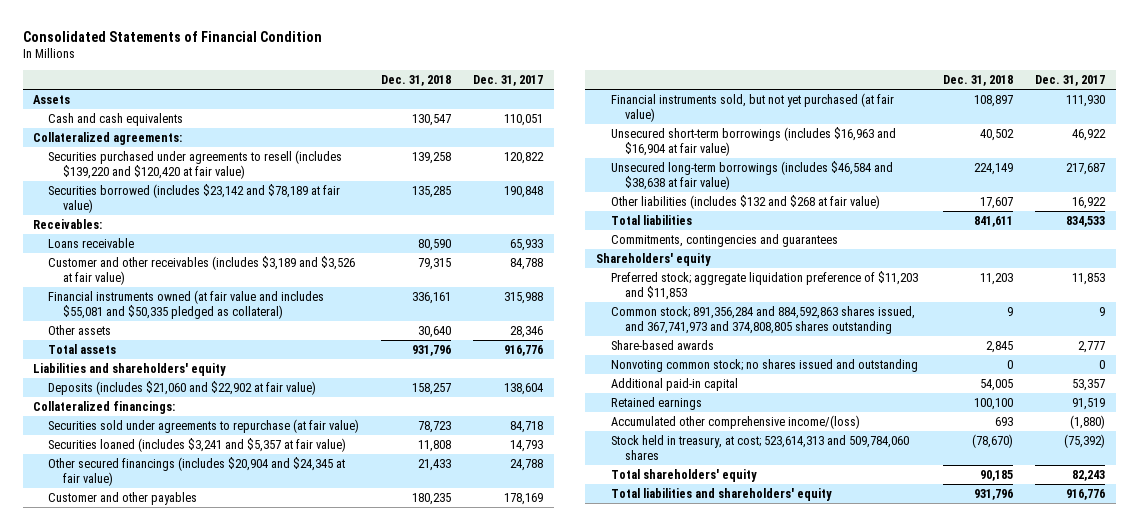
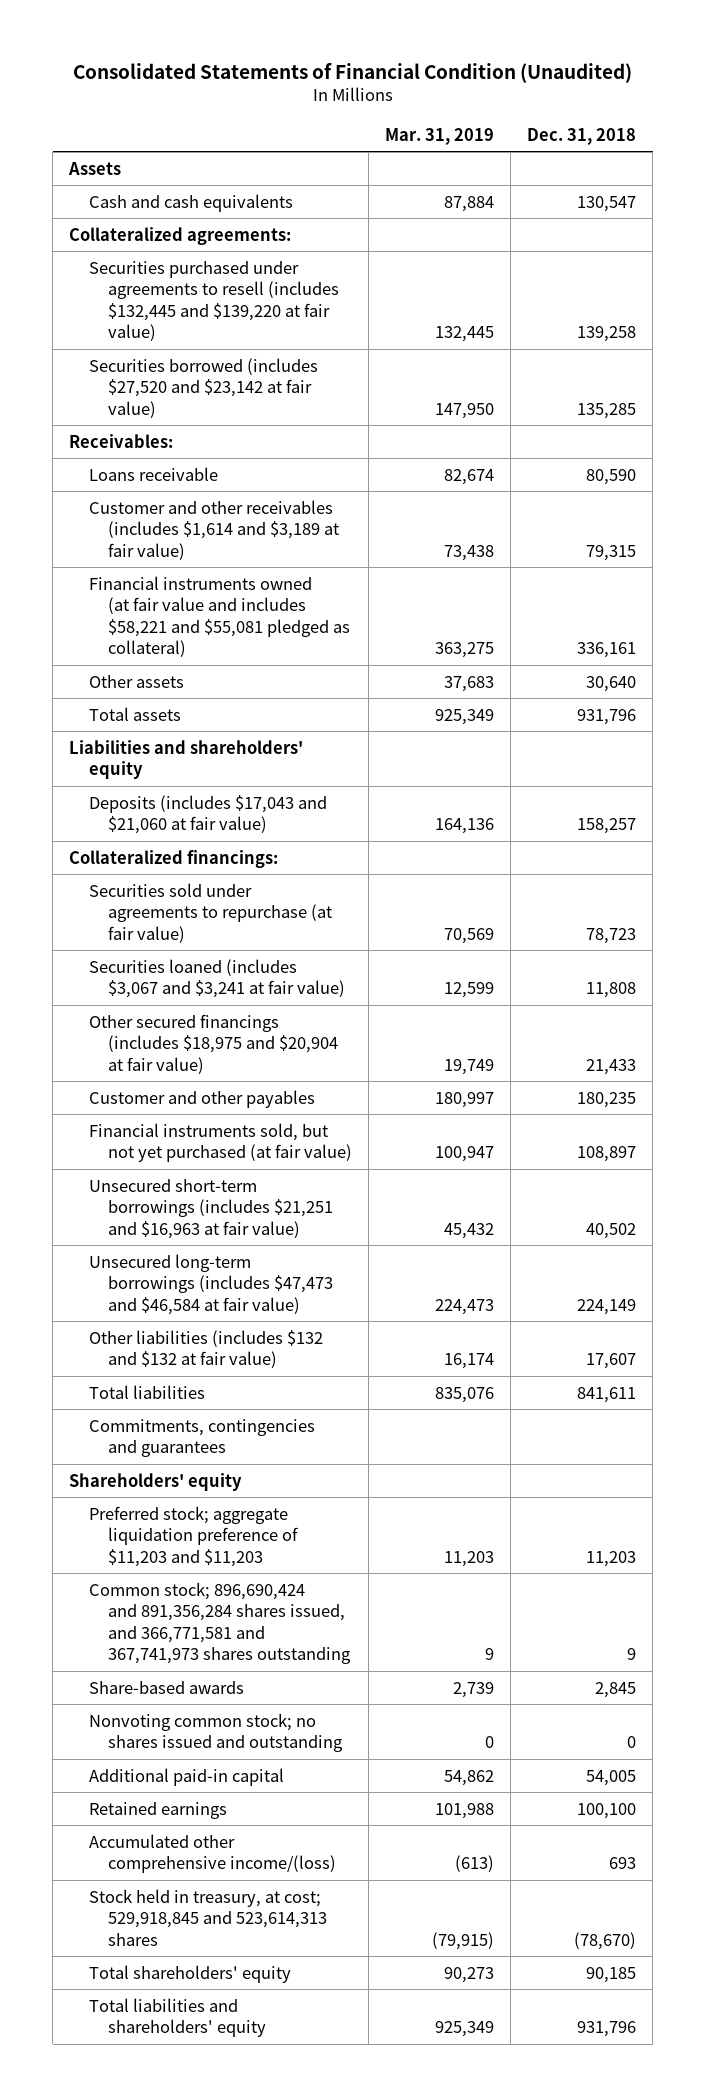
[22,30,322,42] Consolidated Statements of Financial Condition -> [72,62,632,83] Consolidated Statements of Financial Condition (Unaudited)
[473,75,544,87] Dec. 31, 2017 -> none
none -> [385,127,495,145] Mar. 31, 2019
[48,149,343,179] Securities purchased under agreements to resell (includes $139,220 and $120,420 at fair value) -> [88,260,339,342] Securities purchased under agreements to resell (includes $132,445 and $139,220 at fair value)
[48,183,341,213] Securities borrowed (includes $23,142 and $78,189 at fair value) -> [88,357,318,418] Securities borrowed (includes $27,520 and $23,142 at fair value)
[48,255,356,285] Customer and other receivables (includes $3,189 and $3,526 at fair value) -> [88,499,339,560] Customer and other receivables (includes $1,614 and $3,189 at fair value)
[48,289,325,319] Financial instruments owned (at fair value and includes $55,081 and $50,335 pledged as collateral) -> [88,575,350,658] Financial instruments owned (at fair value and includes $58,221 and $55,081 pledged as collateral)
[48,380,317,395] Deposits (includes $21,060 and $22,902 at fair value) -> [88,794,327,835] Deposits (includes $17,043 and $21,060 at fair value)
[48,437,347,452] Securities loaned (includes $3,241 and $5,357 at fair value) -> [88,958,345,999] Securities loaned (includes $3,067 and $3,241 at fair value)
[48,456,346,486] Other secured financings (includes $20,904 and $24,345 at fair value) -> [88,1013,338,1074] Other secured financings (includes $18,975 and $20,904 at fair value)
[610,126,896,156] Unsecured short-term borrowings (includes $16,963 and $16,904 at fair value) -> [88,1178,333,1239] Unsecured short-term borrowings (includes $21,251 and $16,963 at fair value)
[610,160,893,190] Unsecured long-term borrowings (includes $46,584 and $38,638 at fair value) -> [88,1253,333,1315] Unsecured long-term borrowings (includes $47,473 and $46,584 at fair value)
[610,194,880,209] Other liabilities (includes $132 and $268 at fair value) -> [88,1329,323,1369] Other liabilities (includes $132 and $132 at fair value)
[610,270,918,300] Preferred stock; aggregate liquidation preference of $11,203 and $11,853 -> [88,1505,298,1567] Preferred stock; aggregate liquidation preference of $11,203 and $11,203
[610,305,915,334] Common stock; 891,356,284 and 884,592,863 shares issued, and 367,741,973 and 374,808,805 shares outstanding -> [88,1581,351,1665] Common stock; 896,690,424 and 891,356,284 shares issued, and 366,771,581 and 367,741,973 shares outstanding
[610,434,909,460] Stock held in treasury, at cost; 523,614,313 and 509,784,060 shares -> [88,1888,327,1946] Stock held in treasury, at cost; 529,918,845 and 523,614,313 shares

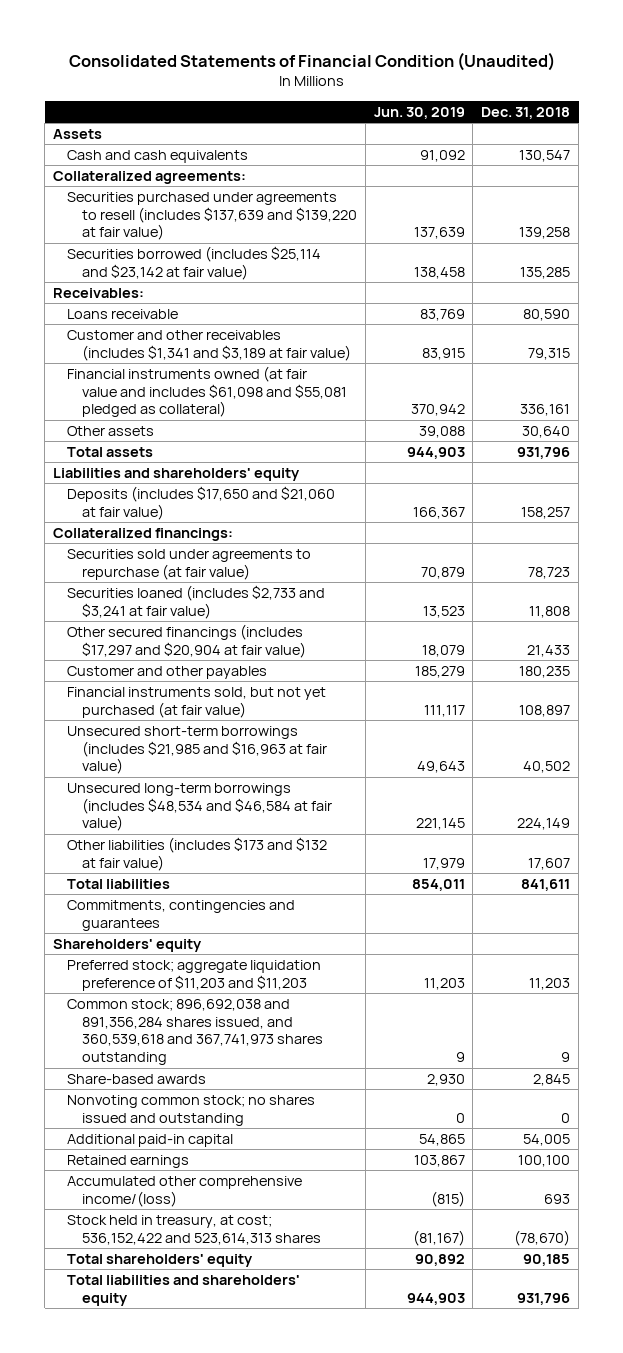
[385,127,495,145] Mar. 31, 2019 -> none
none -> [373,106,465,119] Jun. 30, 2019
[88,260,339,342] Securities purchased under agreements to resell (includes $132,445 and $139,220 at fair value) -> [67,192,358,241] Securities purchased under agreements to resell (includes $137,639 and $139,220 at fair value)
[88,357,318,418] Securities borrowed (includes $27,520 and $23,142 at fair value) -> [67,246,322,280] Securities borrowed (includes $25,114 and $23,142 at fair value)
[88,499,339,560] Customer and other receivables (includes $1,614 and $3,189 at fair value) -> [67,330,352,361] Customer and other receivables (includes $1,341 and $3,189 at fair value)
[88,575,350,658] Financial instruments owned (at fair value and includes $58,221 and $55,081 pledged as collateral) -> [67,366,348,418] Financial instruments owned (at fair value and includes $61,098 and $55,081 pledged as collateral)
[88,794,327,835] Deposits (includes $17,043 and $21,060 at fair value) -> [67,486,336,520] Deposits (includes $17,650 and $21,060 at fair value)
[88,958,345,999] Securities loaned (includes $3,067 and $3,241 at fair value) -> [67,585,326,619] Securities loaned (includes $2,733 and $3,241 at fair value)
[88,1013,338,1074] Other secured financings (includes $18,975 and $20,904 at fair value) -> [67,624,307,658] Other secured financings (includes $17,297 and $20,904 at fair value)
[88,1178,333,1239] Unsecured short-term borrowings (includes $21,251 and $16,963 at fair value) -> [67,726,328,775] Unsecured short-term borrowings (includes $21,985 and $16,963 at fair value)
[88,1253,333,1315] Unsecured long-term borrowings (includes $47,473 and $46,584 at fair value) -> [67,783,333,832] Unsecured long-term borrowings (includes $48,534 and $46,584 at fair value)
[88,1329,323,1369] Other liabilities (includes $132 and $132 at fair value) -> [67,837,328,871] Other liabilities (includes $173 and $132 at fair value)
[88,1581,351,1665] Common stock; 896,690,424 and 891,356,284 shares issued, and 366,771,581 and 367,741,973 shares outstanding -> [67,999,324,1066] Common stock; 896,692,038 and 891,356,284 shares issued, and 360,539,618 and 367,741,973 shares outstanding
[88,1888,327,1946] Stock held in treasury, at cost; 529,918,845 and 523,614,313 shares -> [67,1215,322,1245] Stock held in treasury, at cost; 536,152,422 and 523,614,313 shares

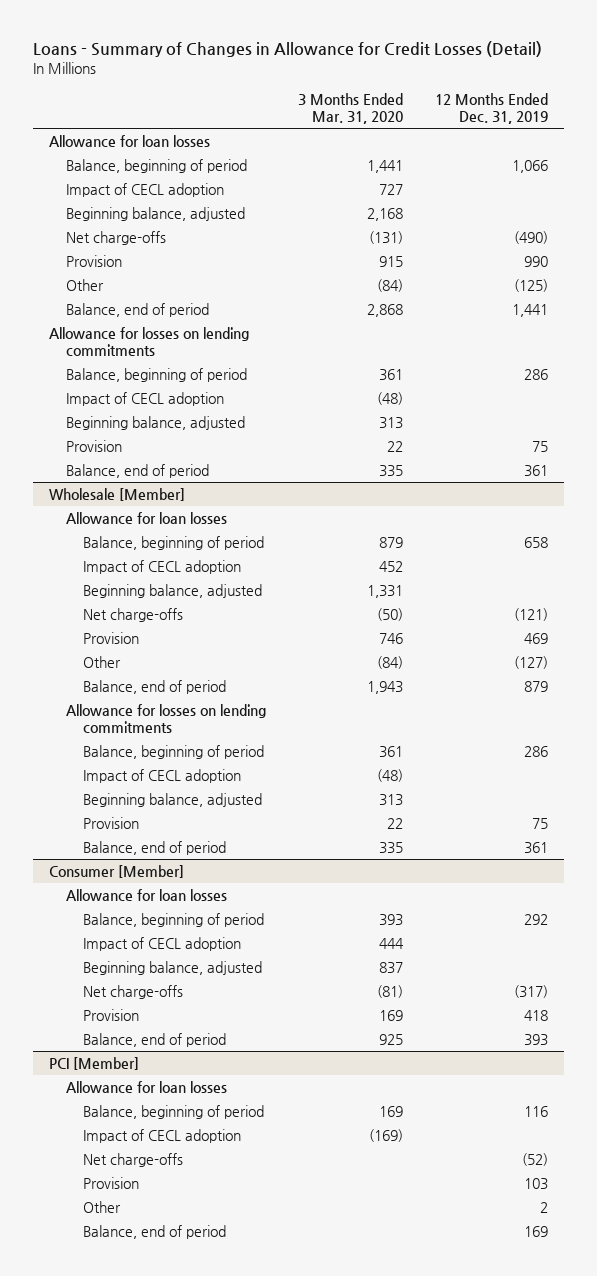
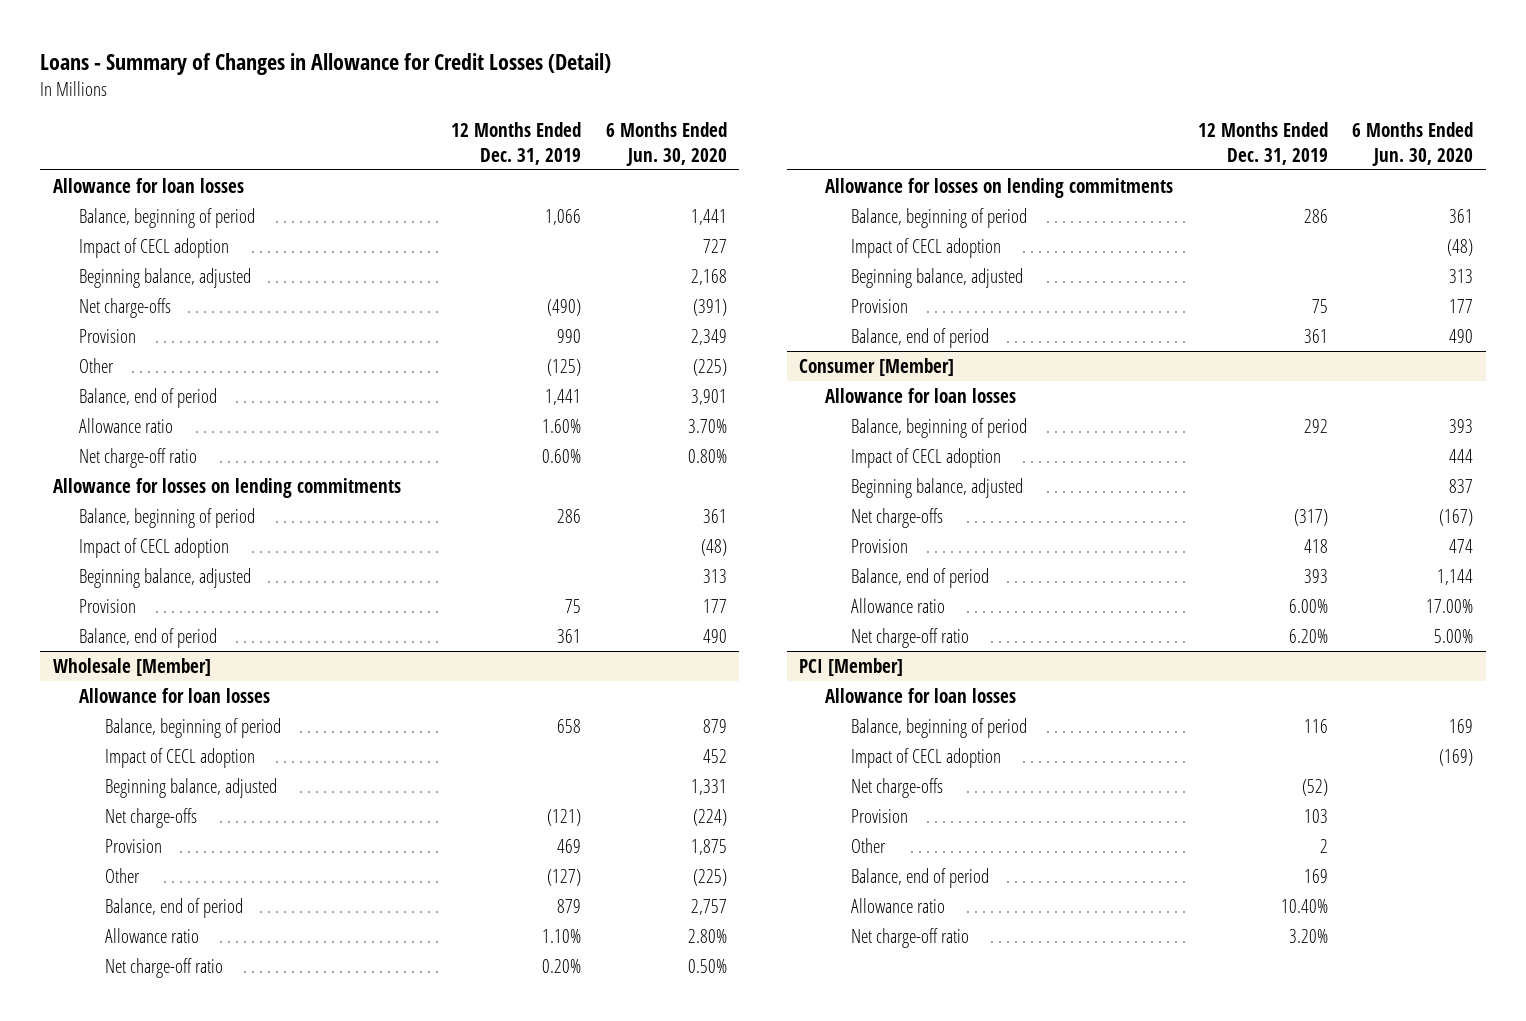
[298,92,404,125] 3 Months Ended Mar. 31, 2020 -> none
none -> [605,121,727,166] 6 Months Ended Jun. 30, 2020
none -> [78,417,173,433] Allowance ratio
none -> [78,447,197,468] Net charge-off ratio
none -> [104,927,199,943] Allowance ratio
none -> [104,957,223,978] Net charge-off ratio
none -> [851,597,946,613] Allowance ratio
none -> [851,627,970,648] Net charge-off ratio
none -> [851,897,946,913] Allowance ratio
none -> [851,927,970,948] Net charge-off ratio

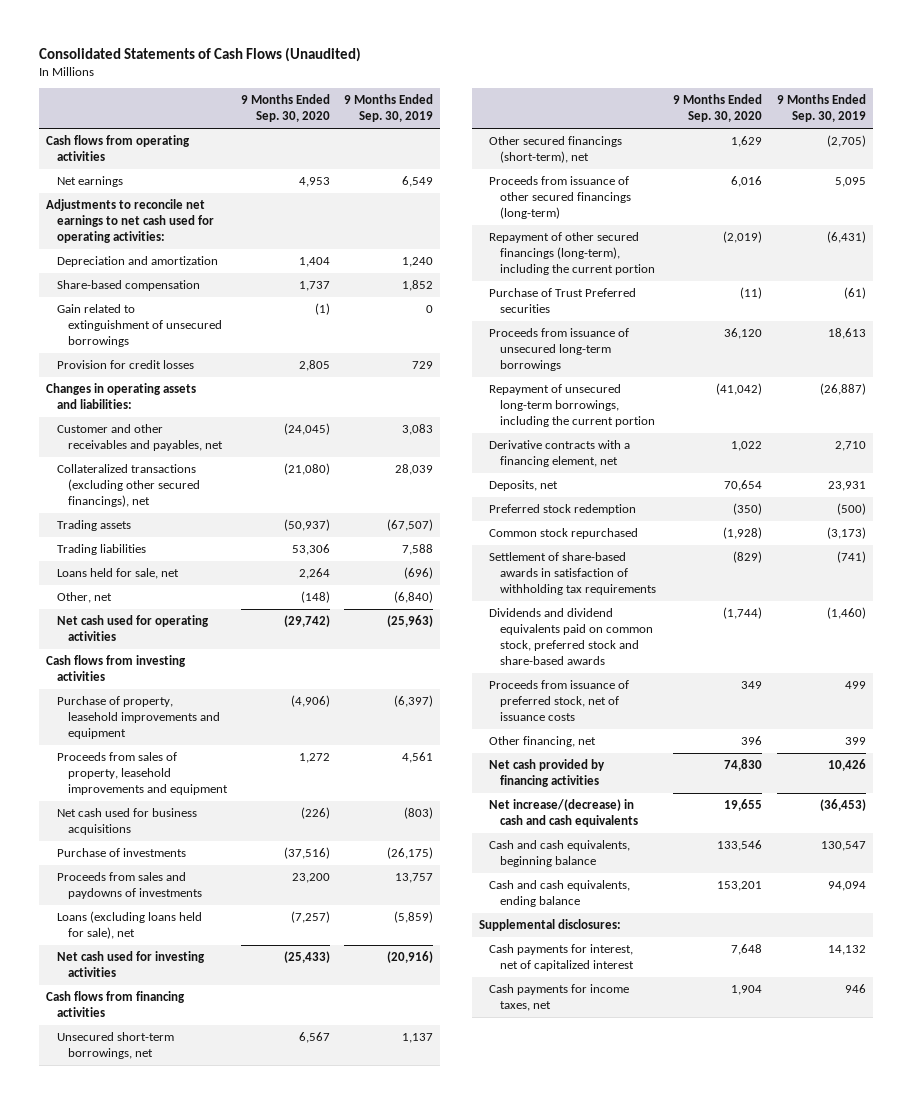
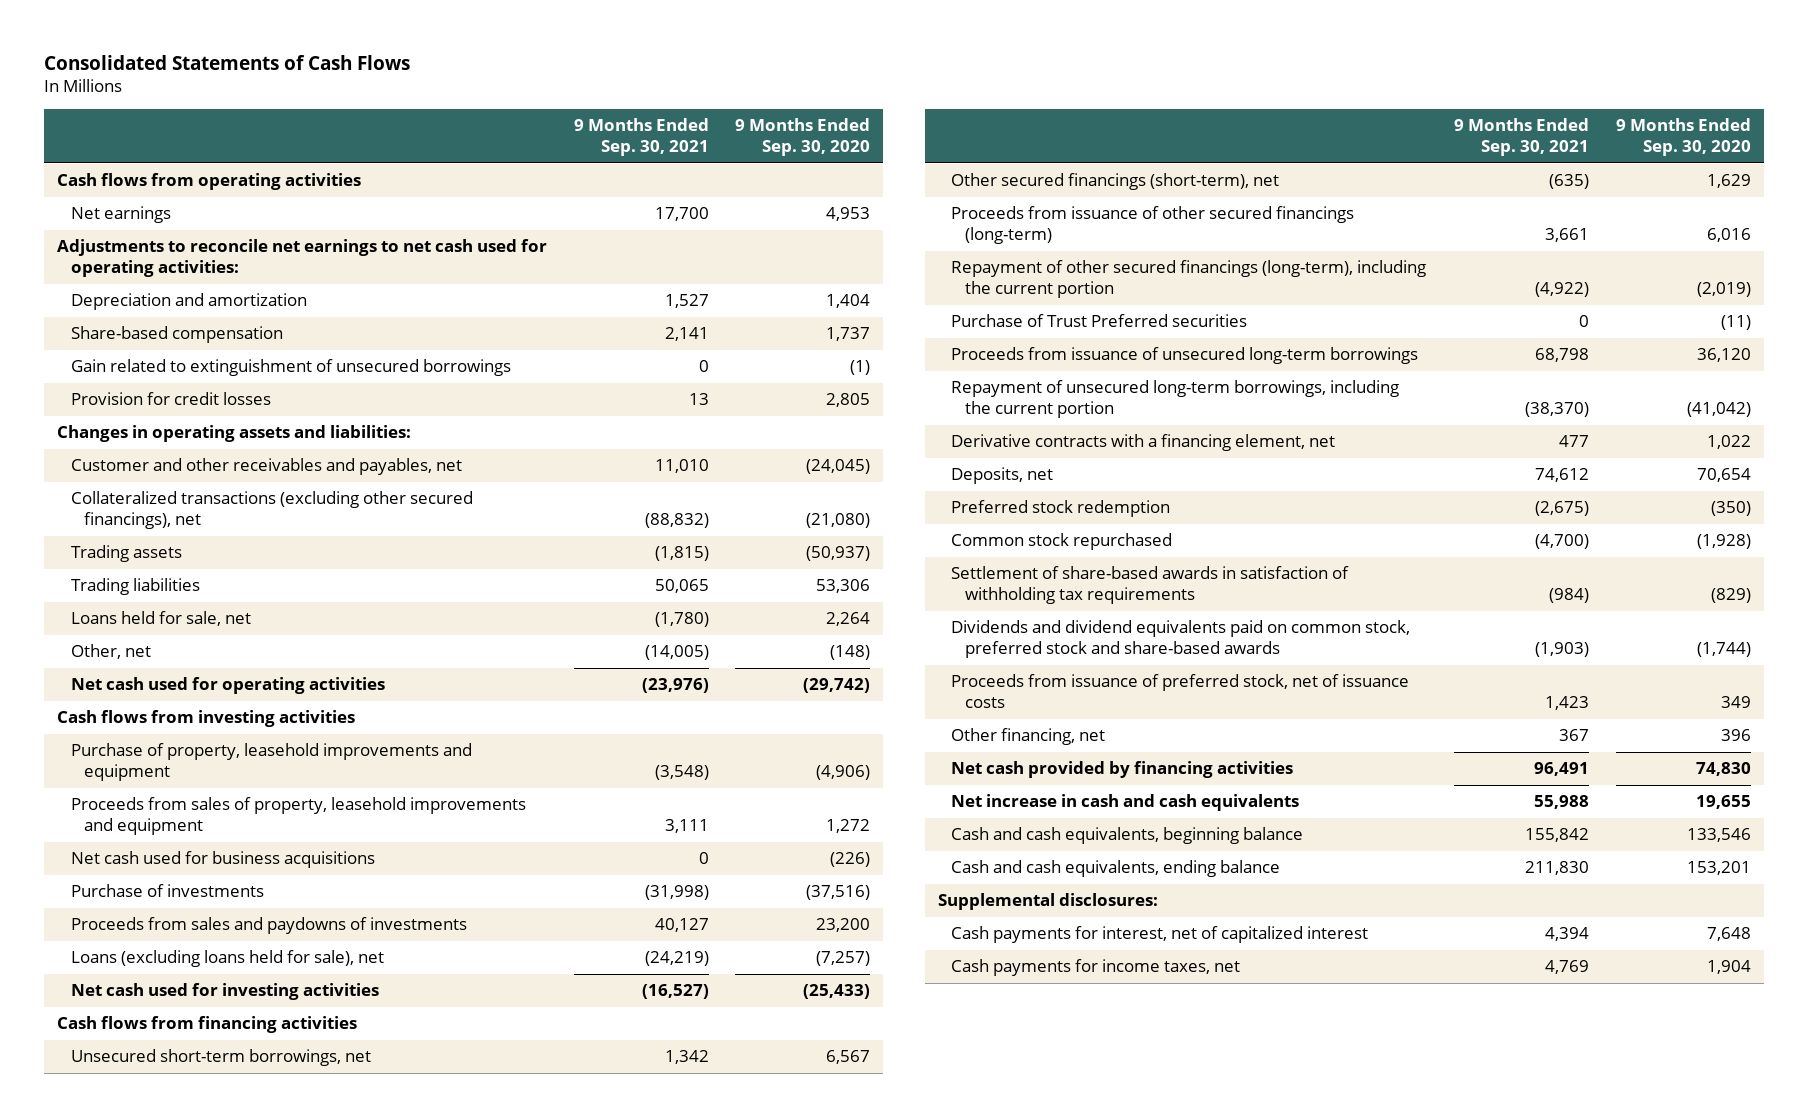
[39,46,362,62] Consolidated Statements of Cash Flows (Unaudited) -> [44,54,411,70] Consolidated Statements of Cash Flows
[344,94,434,123] 9 Months Ended Sep. 30, 2019 -> none
none -> [573,117,709,157] 9 Months Ended Sep. 30, 2021
[489,798,639,828] Net increase/(decrease) in cash and cash equivalents -> [951,794,1300,812] Net increase in cash and cash equivalents

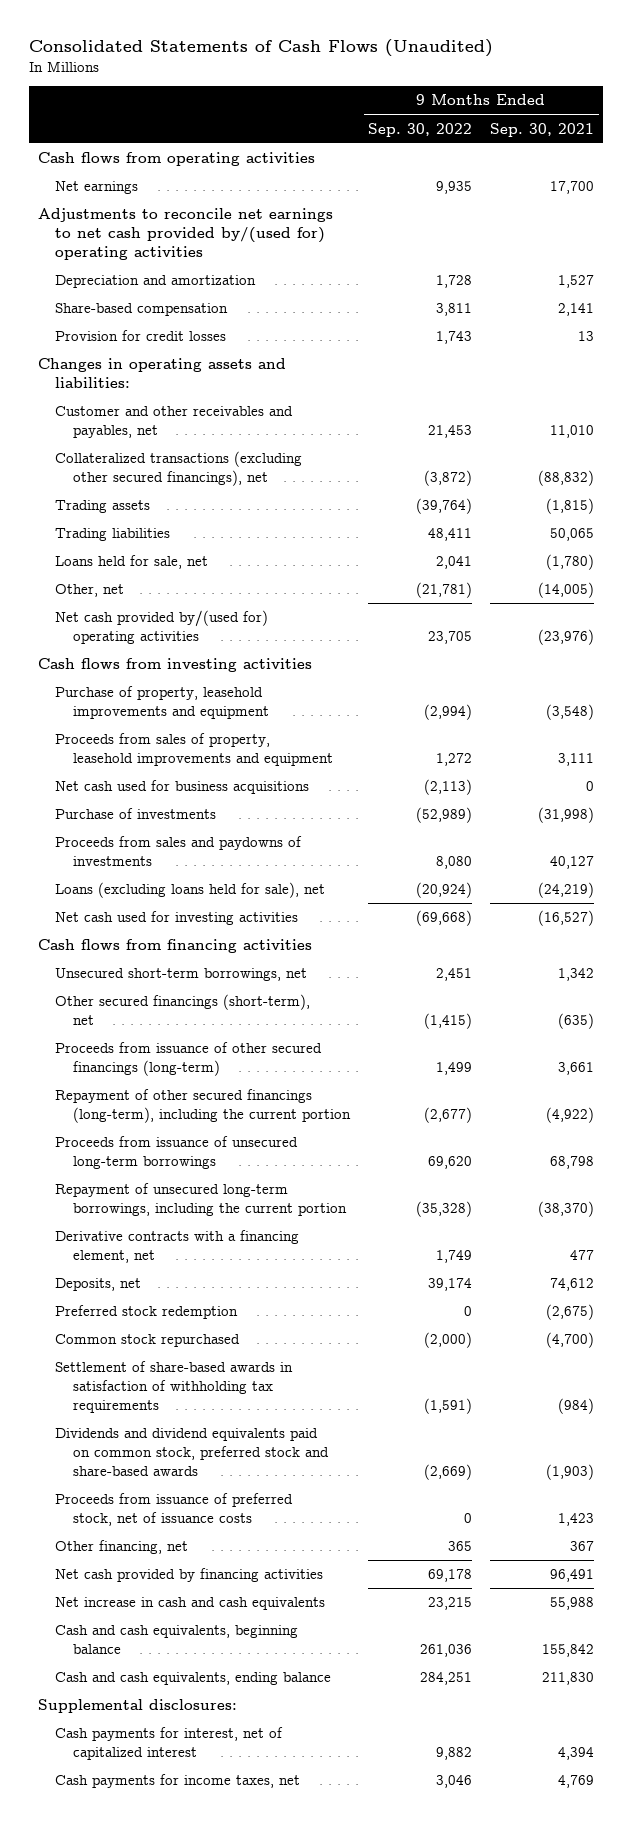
[44,54,411,70] Consolidated Statements of Cash Flows -> [28,38,493,57] Consolidated Statements of Cash Flows (Unaudited)
[735,117,871,157] 9 Months Ended Sep. 30, 2020 -> none
none -> [368,122,473,137] Sep. 30, 2022
[57,239,548,278] Adjustments to reconcile net earnings to net cash used for operating activities: -> [37,208,333,261] Adjustments to reconcile net earnings to net cash provided by/(used for) operating activities
[70,359,511,377] Gain related to extinguishment of unsecured borrowings -> none
[70,677,385,695] Net cash used for operating activities -> [55,610,269,645] Net cash provided by/(used for) operating activities
[951,314,1248,328] Purchase of Trust Preferred securities -> none

